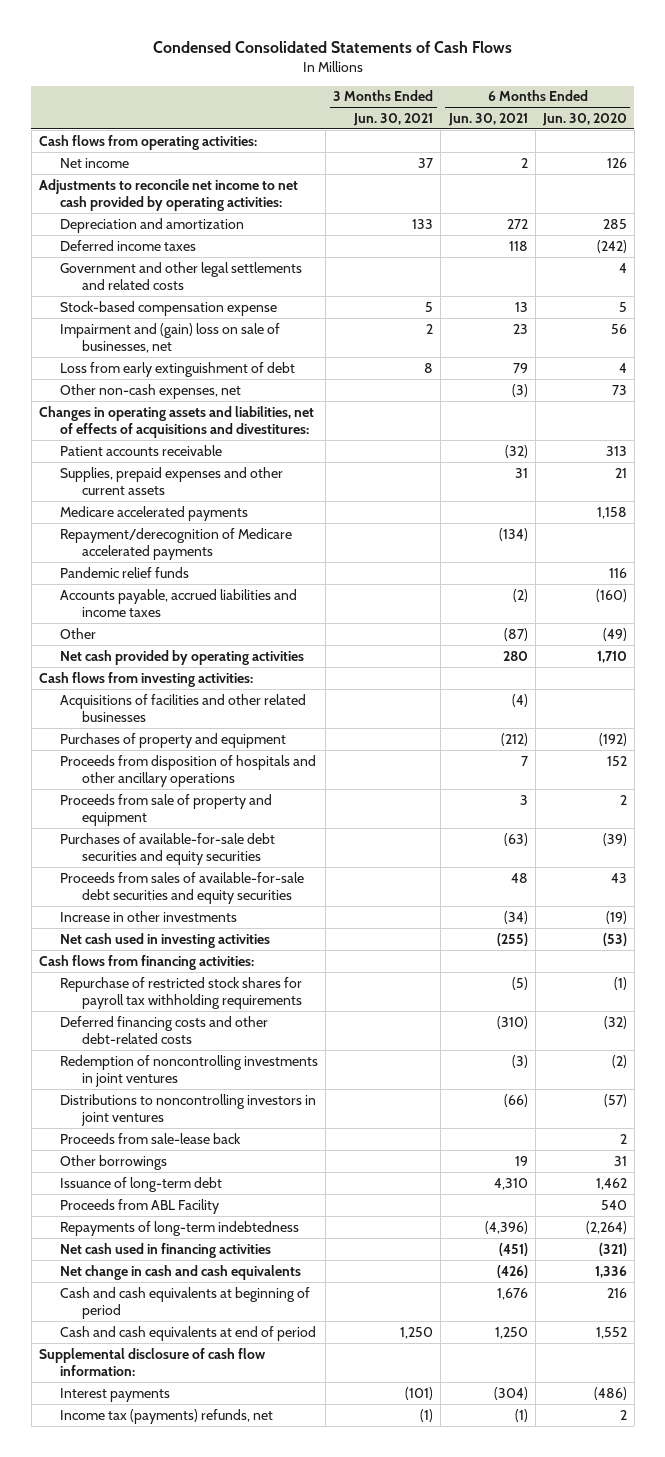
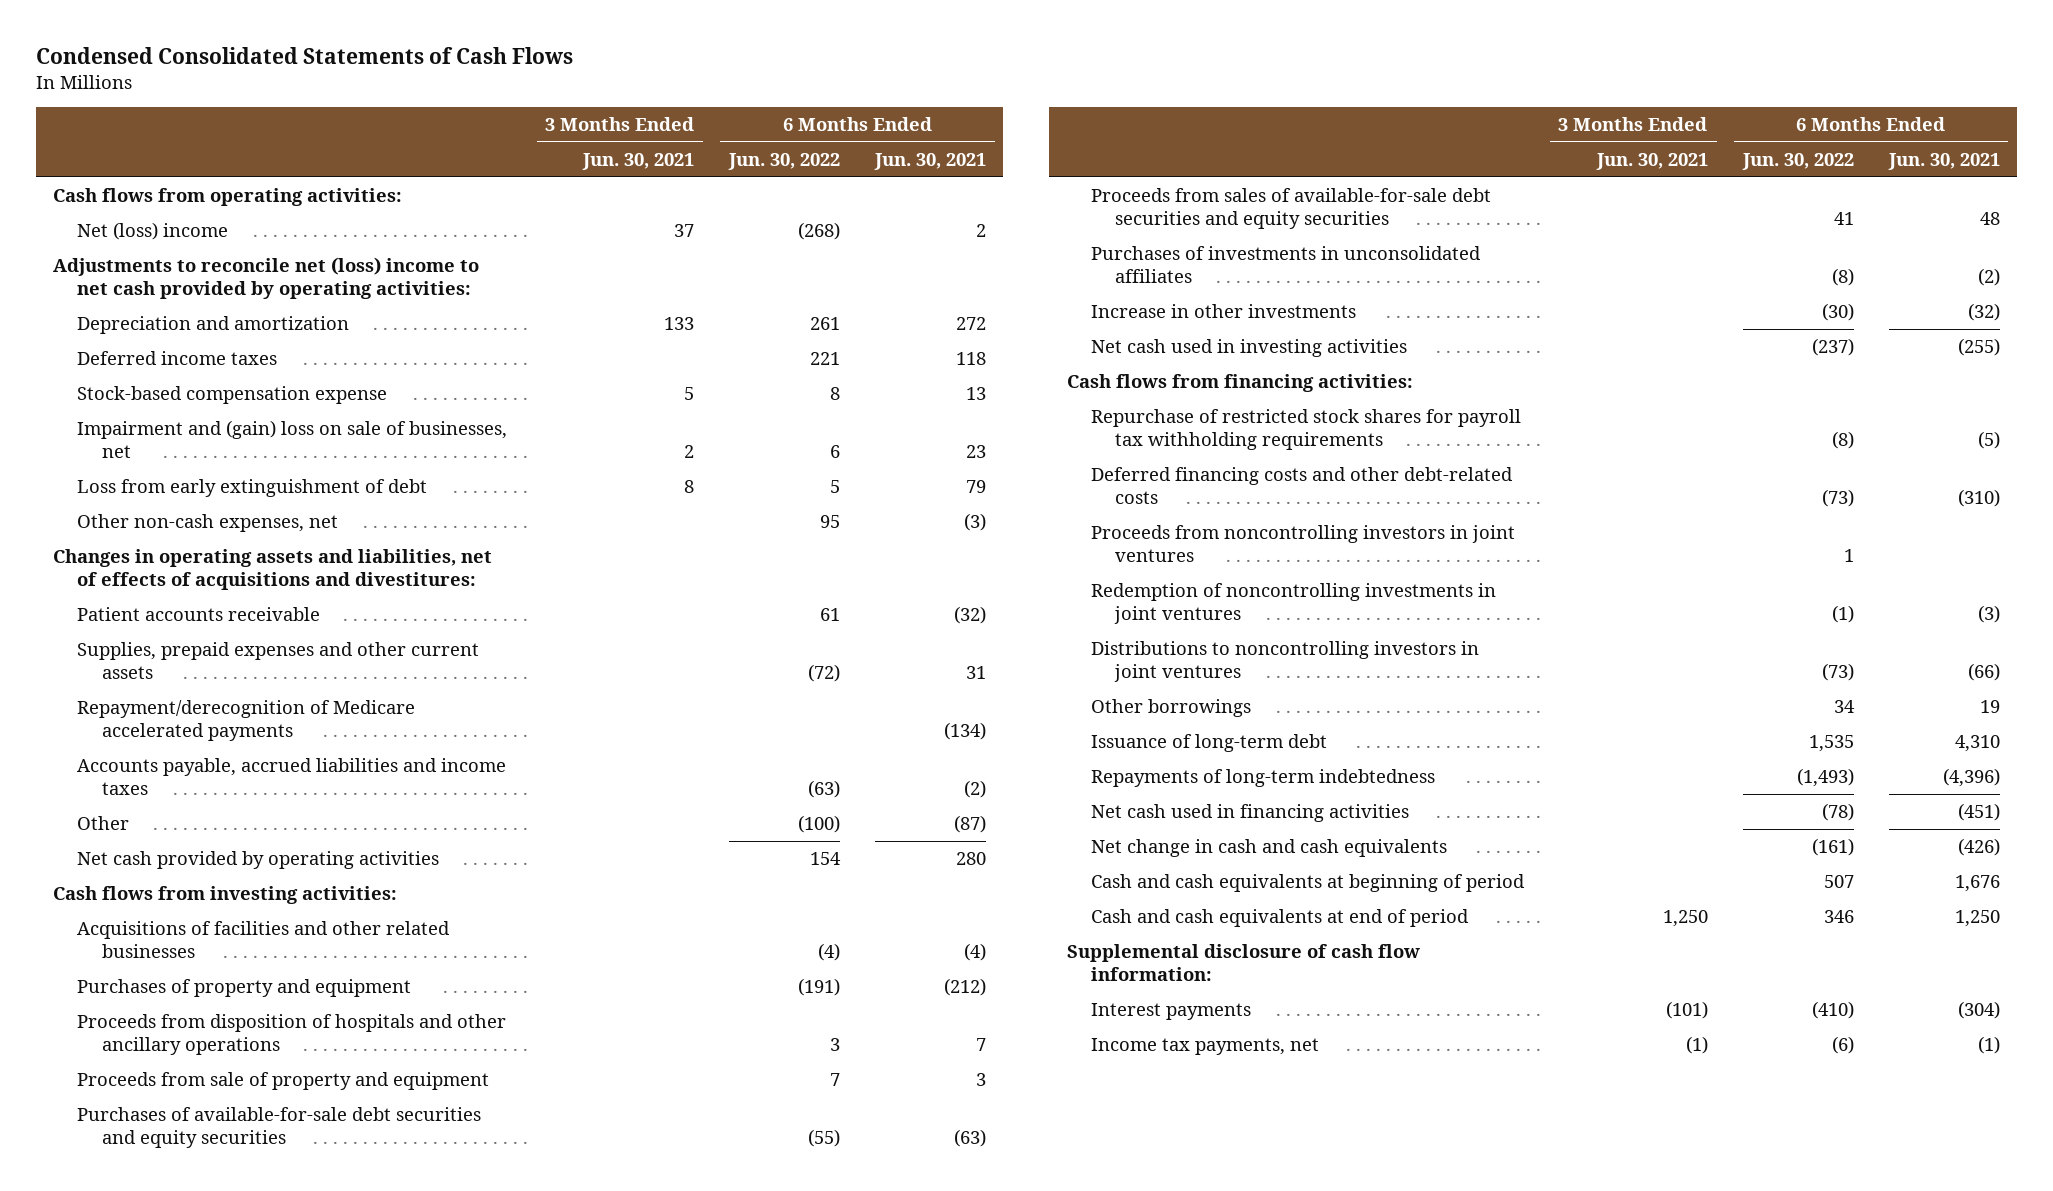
[541,112,627,126] Jun. 30, 2020 -> none
none -> [728,152,841,170] Jun. 30, 2022
[60,157,130,168] Net income -> [77,221,229,240] Net (loss) income
[38,178,298,211] Adjustments to reconcile net income to net cash provided by operating activities: -> [53,256,480,300] Adjustments to reconcile net (loss) income to net cash provided by operating activities:
[60,261,303,290] Government and other legal settlements and related costs -> none
[60,505,249,521] Medicare accelerated payments -> none
[60,566,190,578] Pandemic relief funds -> none
none -> [1091,245,1482,284] Purchases of investments in unconsolidated affiliates
[503,910,528,924] (34) -> [1967,302,2000,321] (32)
none -> [1091,524,1516,563] Proceeds from noncontrolling investors in joint ventures
[60,1132,242,1144] Proceeds from sale-lease back -> none
[60,1198,220,1214] Proceeds from ABL Facility -> none
[60,1408,274,1424] Income tax (payments) refunds, net -> [1091,1037,1320,1055] Income tax payments, net

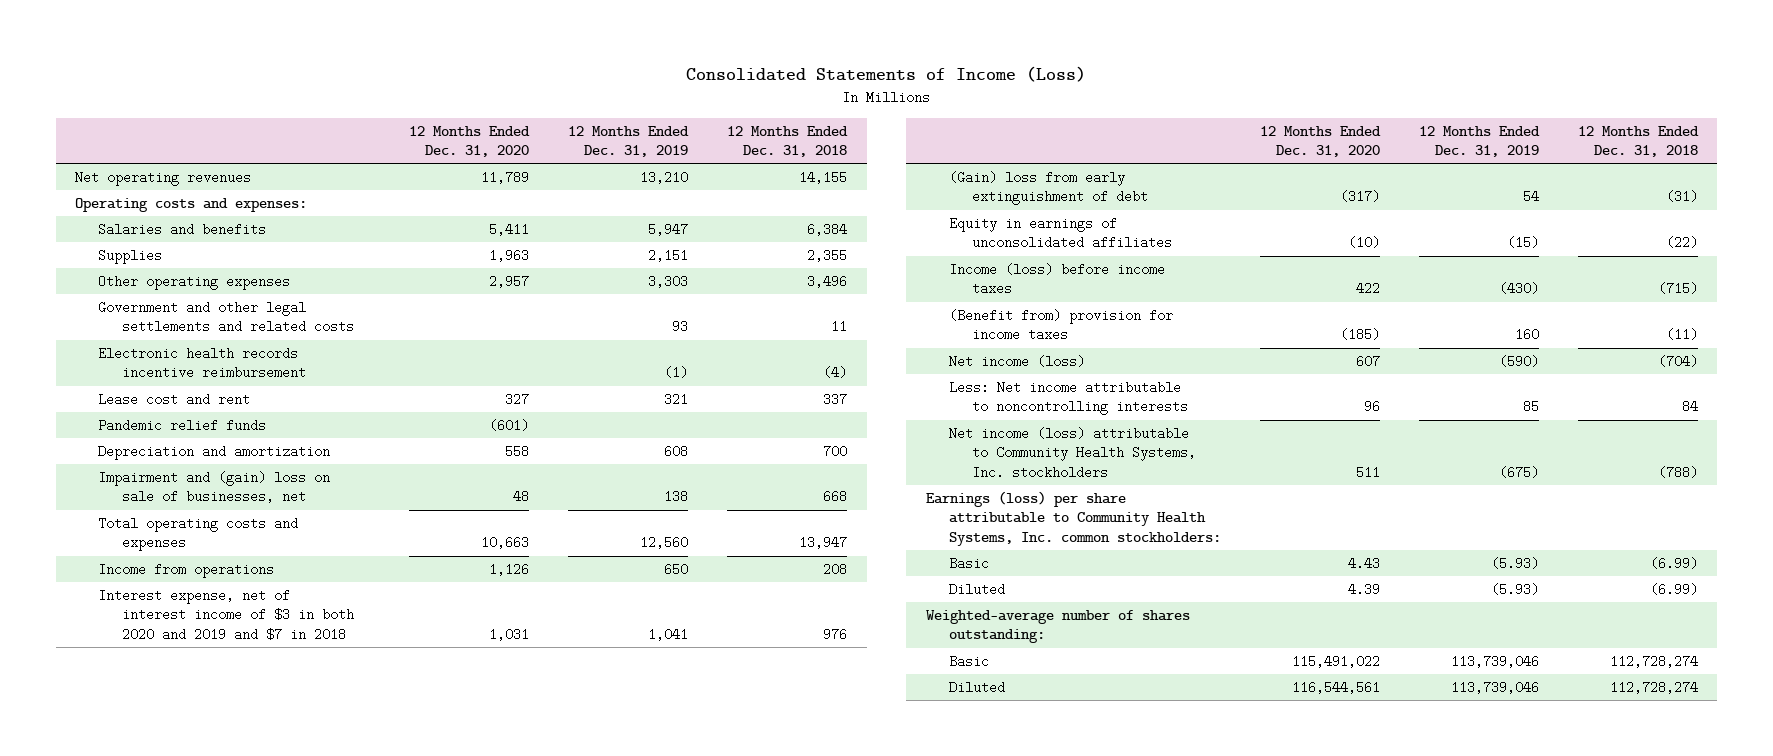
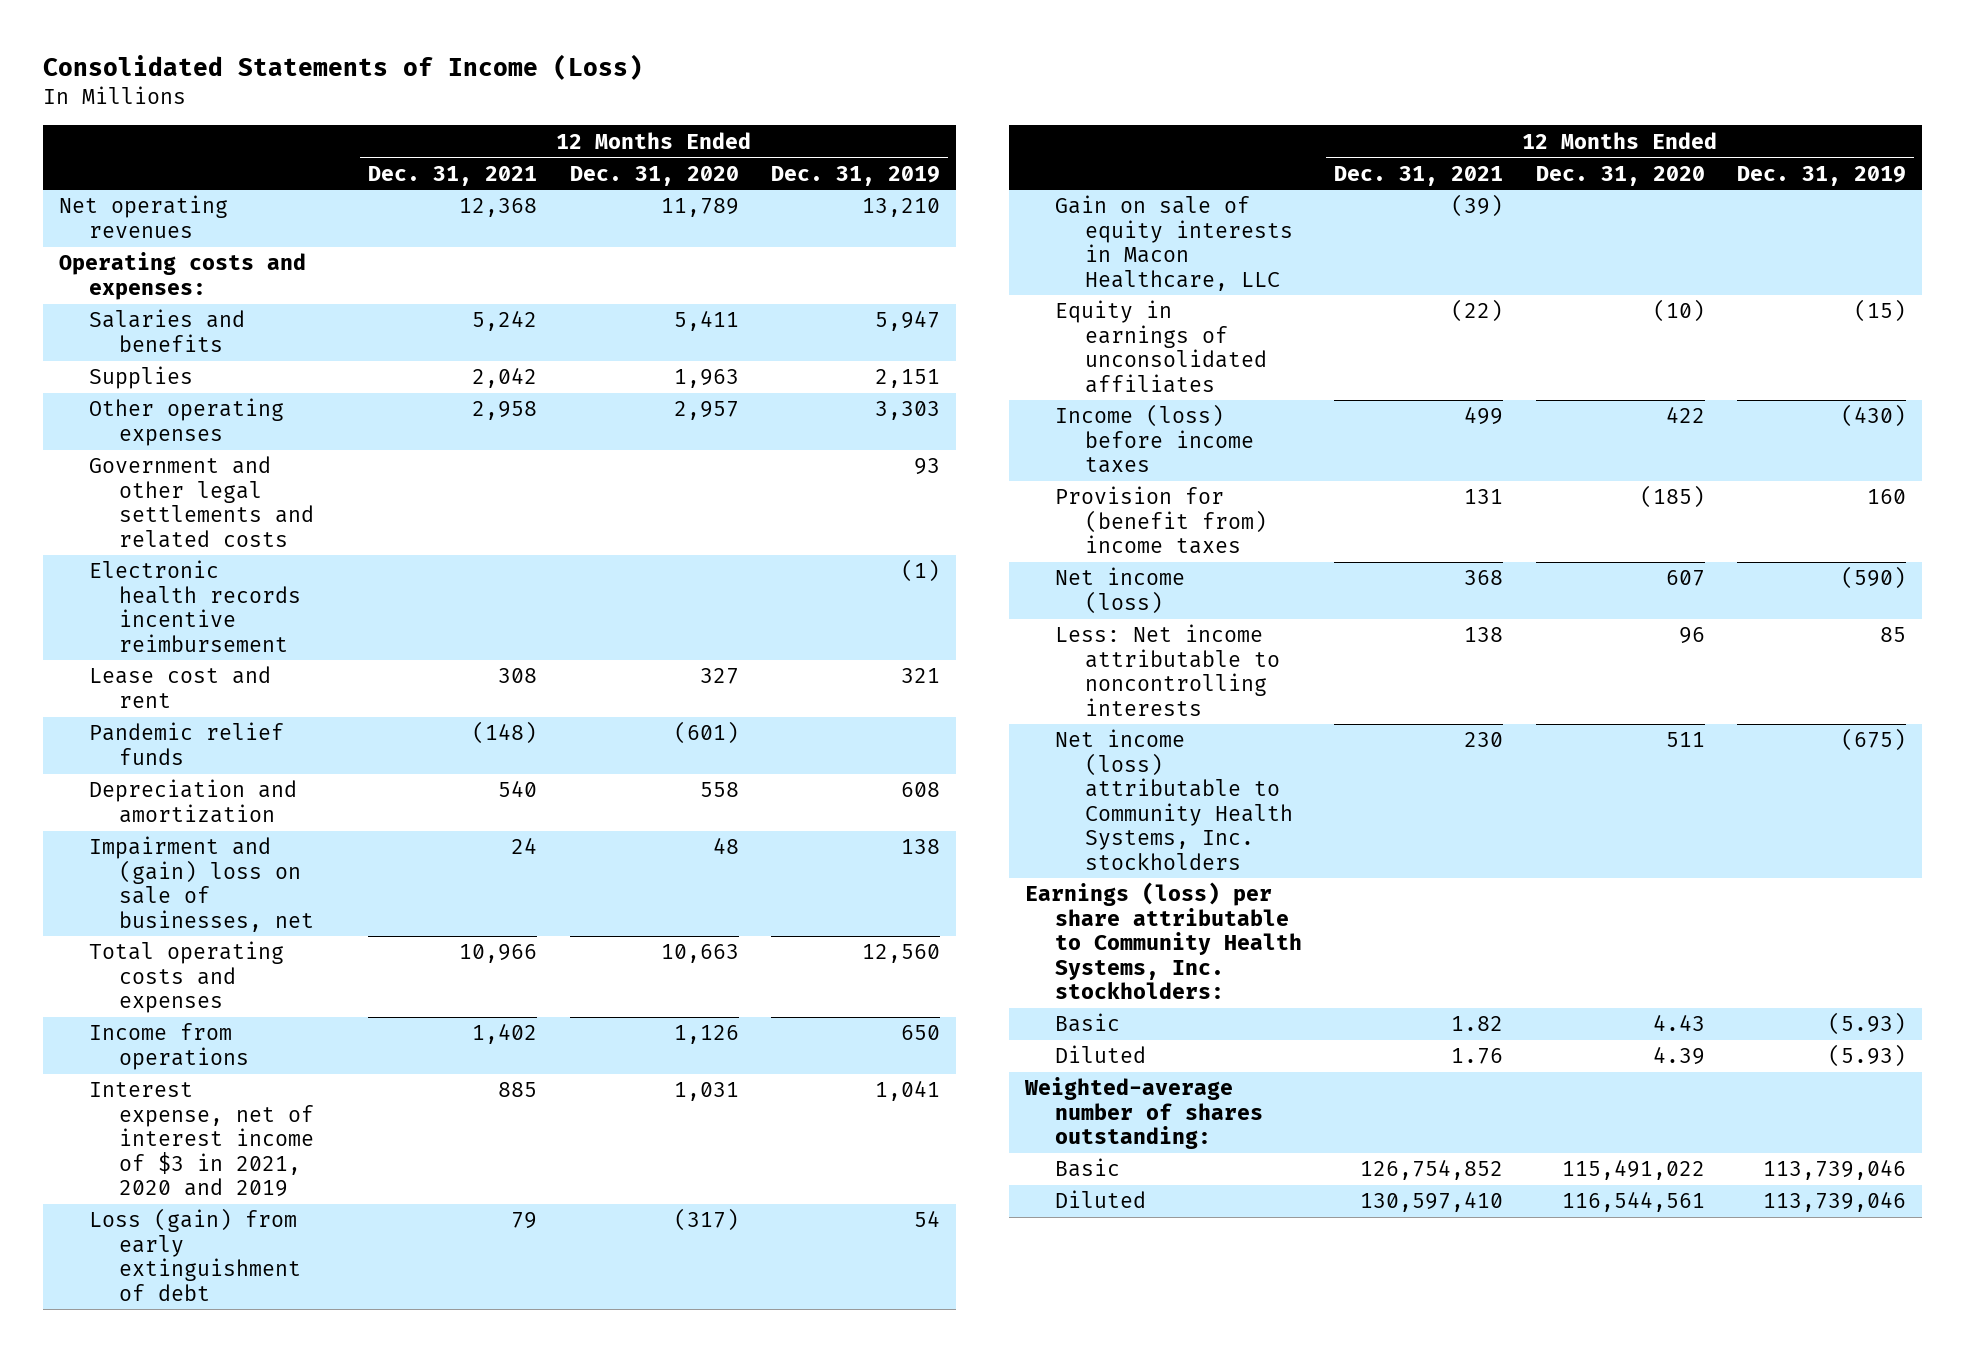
[727,125,849,158] 12 Months Ended Dec. 31, 2018 -> none
none -> [368,165,538,186] Dec. 31, 2021
[98,589,354,641] Interest expense, net of interest income of $3 in both 2020 and 2019 and $7 in 2018 -> [89,1082,314,1198] Interest expense, net of interest income of $3 in 2021, 2020 and 2019
[949,171,1149,206] (Gain) loss from early extinguishment of debt -> [89,1208,301,1301] Loss (gain) from early extinguishment of debt
none -> [1054,195,1293,291] Gain on sale of equity interests in Macon Healthcare, LLC
[949,309,1174,342] (Benefit from) provision for income taxes -> [1054,486,1267,555] Provision for (benefit from) income taxes
[925,491,1222,546] Earnings (loss) per share attributable to Community Health Systems, Inc. common stockholders: -> [1025,882,1302,1000] Earnings (loss) per share attributable to Community Health Systems, Inc. stockholders:

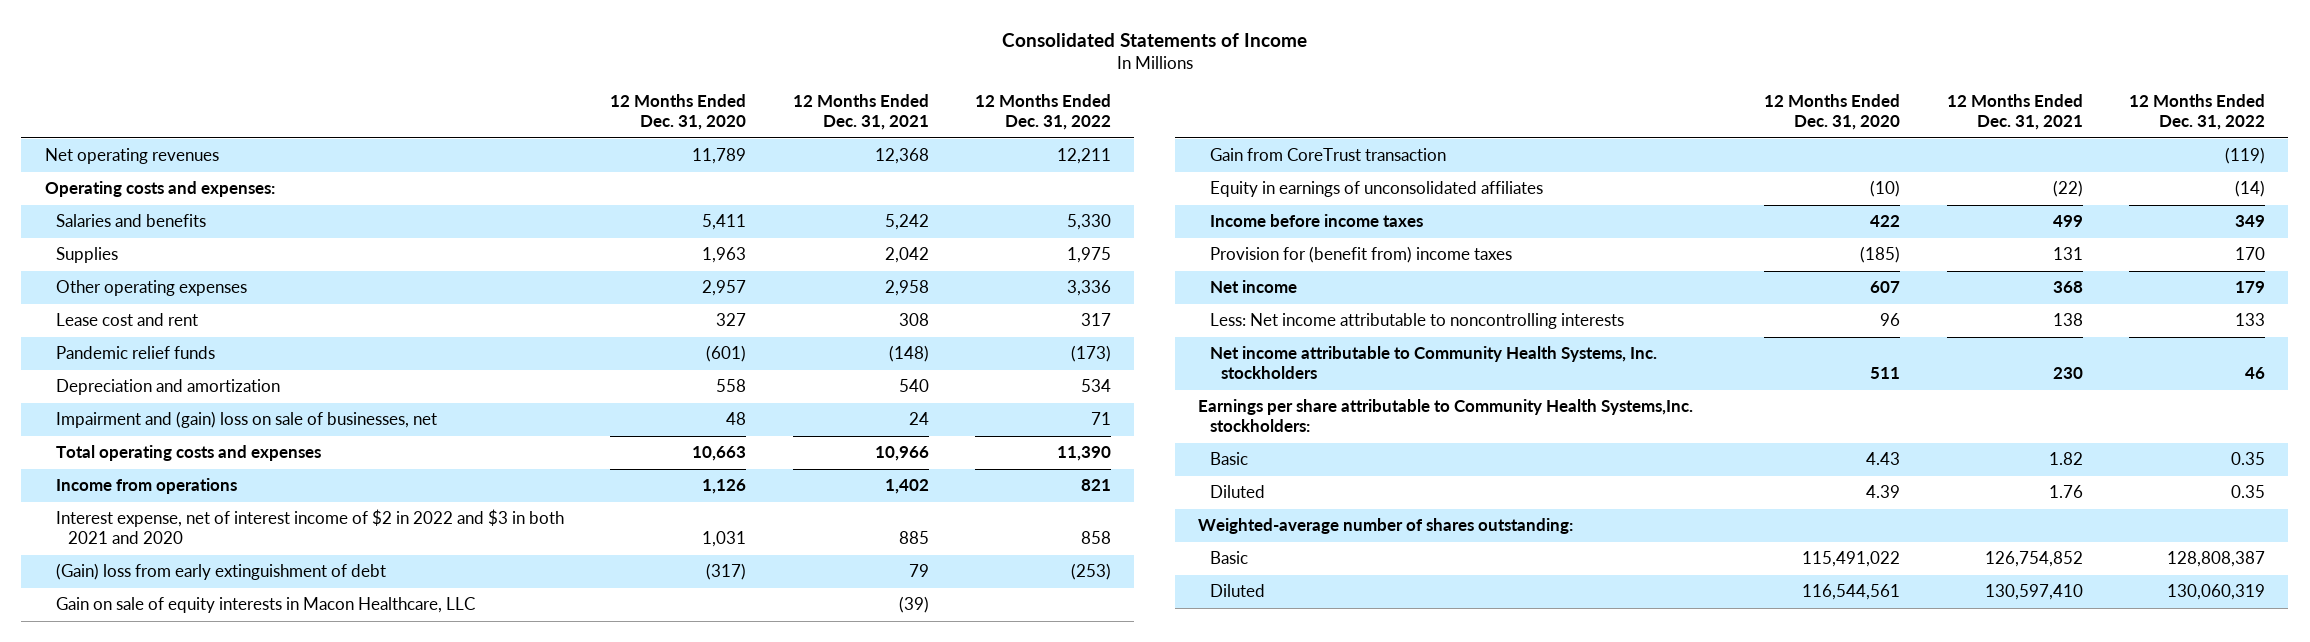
[43,53,644,80] Consolidated Statements of Income (Loss) -> [1001,32,1307,47] Consolidated Statements of Income
[771,165,941,186] Dec. 31, 2019 -> none
none -> [975,94,1112,131] 12 Months Ended Dec. 31, 2022
[89,456,314,548] Government and other legal settlements and related costs -> none
[89,560,301,652] Electronic health records incentive reimbursement -> none
[89,1082,314,1198] Interest expense, net of interest income of $3 in 2021, 2020 and 2019 -> [56,509,565,545] Interest expense, net of interest income of $2 in 2022 and $3 in both 2021 and 2020
[89,1208,301,1301] Loss (gain) from early extinguishment of debt -> [56,563,387,581] (Gain) loss from early extinguishment of debt
none -> [1209,148,1446,162] Gain from CoreTrust transaction
[1054,404,1254,474] Income (loss) before income taxes -> [1209,214,1423,228] Income before income taxes
[1054,567,1185,614] Net income (loss) -> [1209,280,1297,294] Net income
[1054,729,1293,870] Net income (loss) attributable to Community Health Systems, Inc. stockholders -> [1209,346,1657,380] Net income attributable to Community Health Systems, Inc. stockholders
[1025,882,1302,1000] Earnings (loss) per share attributable to Community Health Systems, Inc. stockholders: -> [1198,399,1694,433] Earnings per share attributable to Community Health Systems,Inc. stockholders:

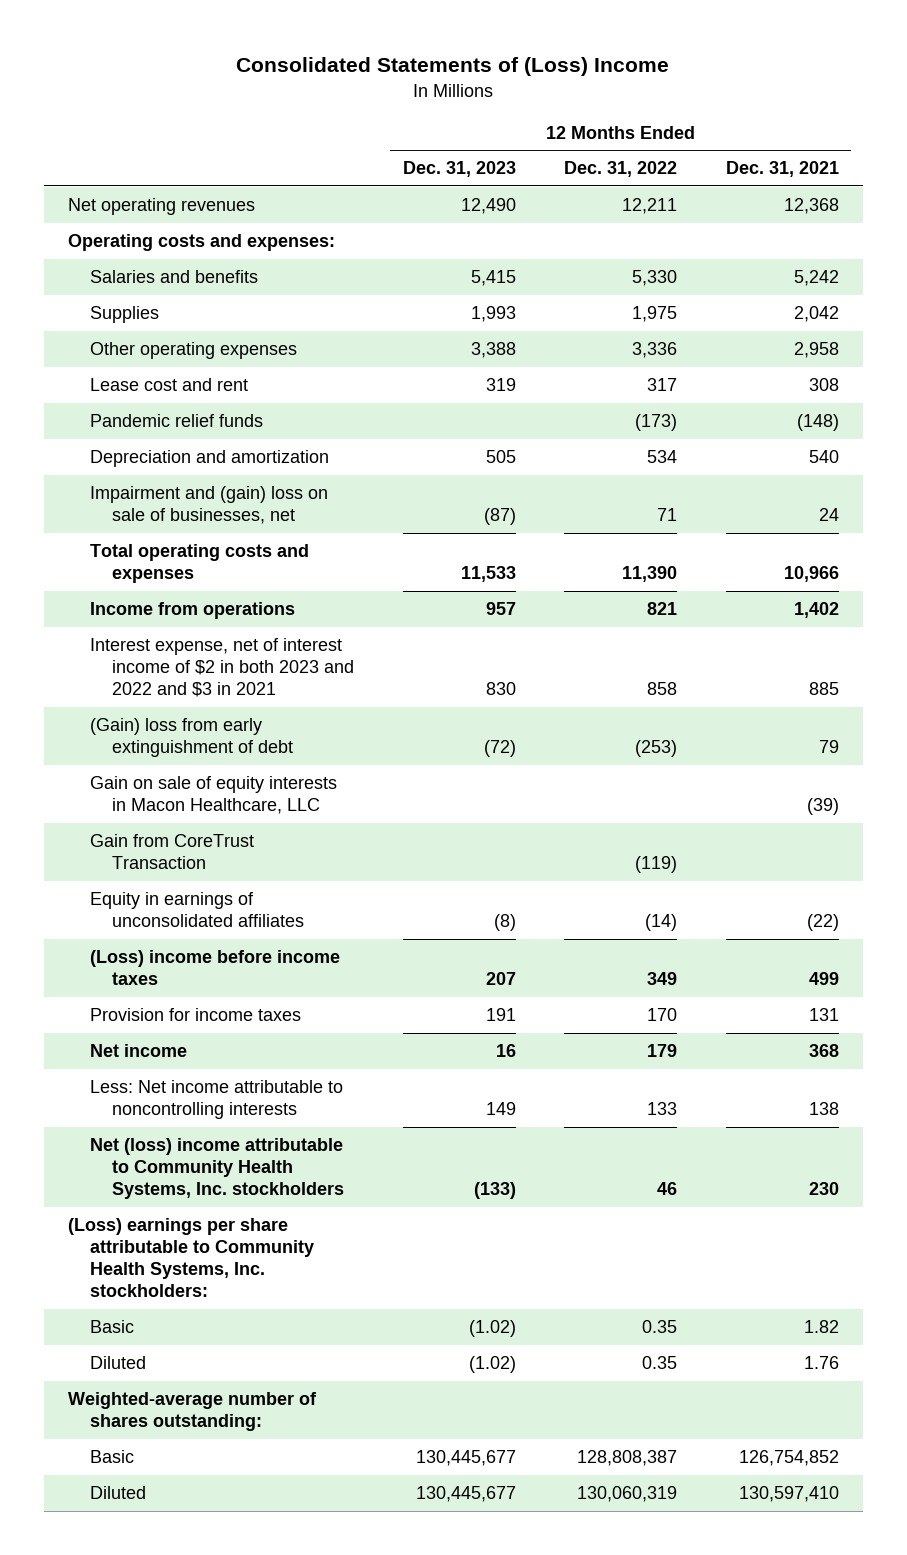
[1001,32,1307,47] Consolidated Statements of Income -> [236,56,670,76] Consolidated Statements of (Loss) Income
[610,94,747,131] 12 Months Ended Dec. 31, 2020 -> none
none -> [402,161,516,178] Dec. 31, 2023
[56,509,565,545] Interest expense, net of interest income of $2 in 2022 and $3 in both 2021 and 2020 -> [89,638,354,698] Interest expense, net of interest income of $2 in both 2023 and 2022 and $3 in 2021
[1209,148,1446,162] Gain from CoreTrust transaction -> [89,834,254,870] Gain from CoreTrust Transaction
[1209,214,1423,228] Income before income taxes -> [89,950,340,986] (Loss) income before income taxes
[1209,246,1512,264] Provision for (benefit from) income taxes -> [89,1008,301,1022] Provision for income taxes
[1209,346,1657,380] Net income attributable to Community Health Systems, Inc. stockholders -> [89,1138,344,1200] Net (loss) income attributable to Community Health Systems, Inc. stockholders
[1198,399,1694,433] Earnings per share attributable to Community Health Systems,Inc. stockholders: -> [67,1218,314,1298] (Loss) earnings per share attributable to Community Health Systems, Inc. stockholders:

